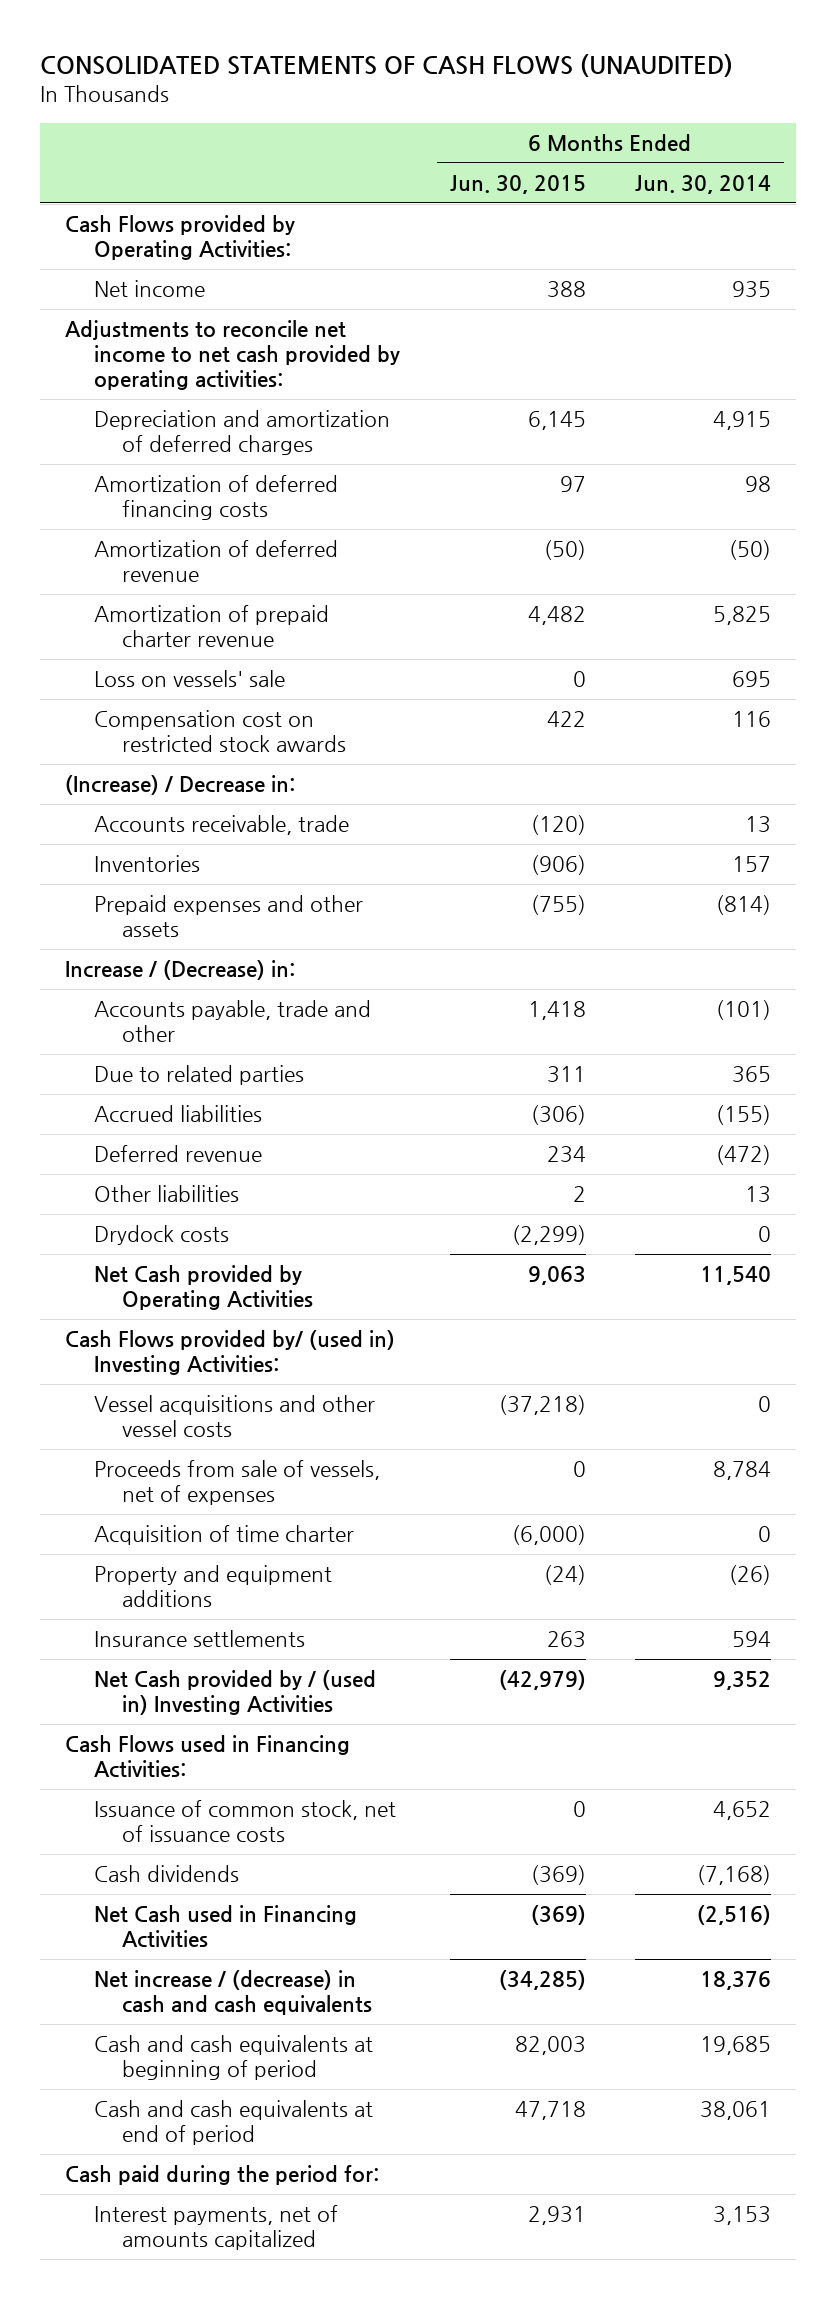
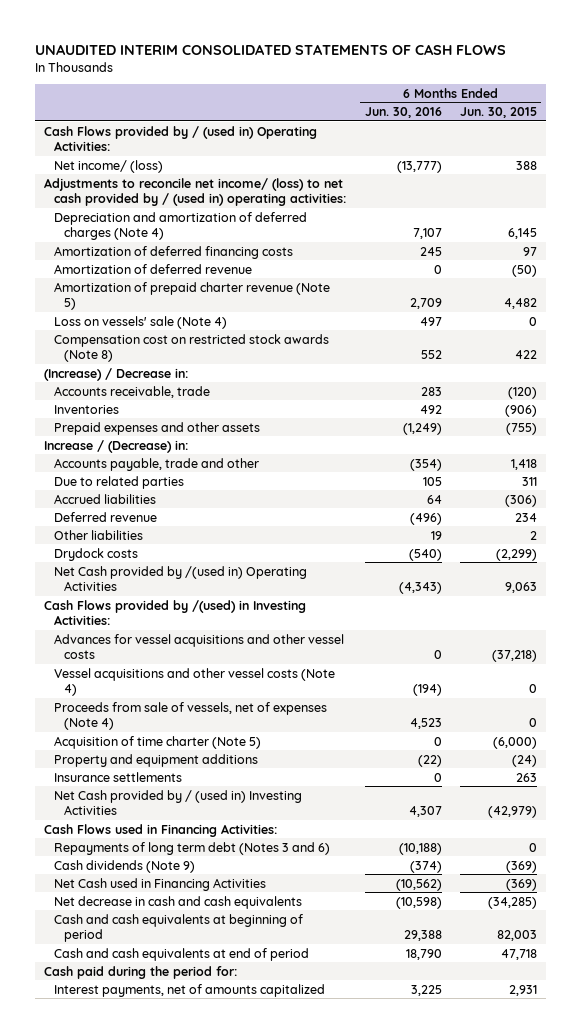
[40,54,734,78] CONSOLIDATED STATEMENTS OF CASH FLOWS (UNAUDITED) -> [35,43,507,55] UNAUDITED INTERIM CONSOLIDATED STATEMENTS OF CASH FLOWS
[635,175,772,195] Jun. 30, 2014 -> none
none -> [364,107,442,119] Jun. 30, 2016
[65,215,296,261] Cash Flows provided by Operating Activities: -> [44,125,318,151] Cash Flows provided by / (used in) Operating Activities:
[93,280,205,298] Net income -> [54,159,164,173] Net income/ (loss)
[65,320,400,391] Adjustments to reconcile net income to net cash provided by operating activities: -> [44,177,347,206] Adjustments to reconcile net income/ (loss) to net cash provided by / (used in) operating activities:
[93,410,390,456] Depreciation and amortization of deferred charges -> [54,211,308,240] Depreciation and amortization of deferred charges (Note 4)
[93,605,329,648] Amortization of prepaid charter revenue -> [54,281,331,310] Amortization of prepaid charter revenue (Note 5)
[93,670,285,688] Loss on vessels' sale -> [54,315,228,329] Loss on vessels' sale (Note 4)
[93,710,346,753] Compensation cost on restricted stock awards -> [54,333,330,362] Compensation cost on restricted stock awards (Note 8)
[93,1265,313,1311] Net Cash provided by Operating Activities -> [54,565,308,591] Net Cash provided by /(used in) Operating Activities
[65,1330,396,1376] Cash Flows provided by/ (used in) Investing Activities: -> [44,599,307,625] Cash Flows provided by /(used) in Investing Activities:
none -> [54,633,345,659] Advances for vessel acquisitions and other vessel costs
[93,1395,375,1438] Vessel acquisitions and other vessel costs -> [54,667,336,696] Vessel acquisitions and other vessel costs (Note 4)
[498,1395,586,1416] (37,218) -> [528,683,537,693] 0
[93,1460,380,1506] Proceeds from sale of vessels, net of expenses -> [54,701,328,730] Proceeds from sale of vessels, net of expenses (Note 4)
[93,1525,354,1546] Acquisition of time charter -> [54,735,262,749] Acquisition of time charter (Note 5)
[93,1800,396,1843] Issuance of common stock, net of issuance costs -> none
none -> [54,841,331,855] Repayments of long term debt (Notes 3 and 6)
[93,1865,239,1883] Cash dividends -> [54,859,196,873] Cash dividends (Note 9)
[93,1970,372,2016] Net increase / (decrease) in cash and cash equivalents -> [54,895,303,909] Net decrease in cash and cash equivalents

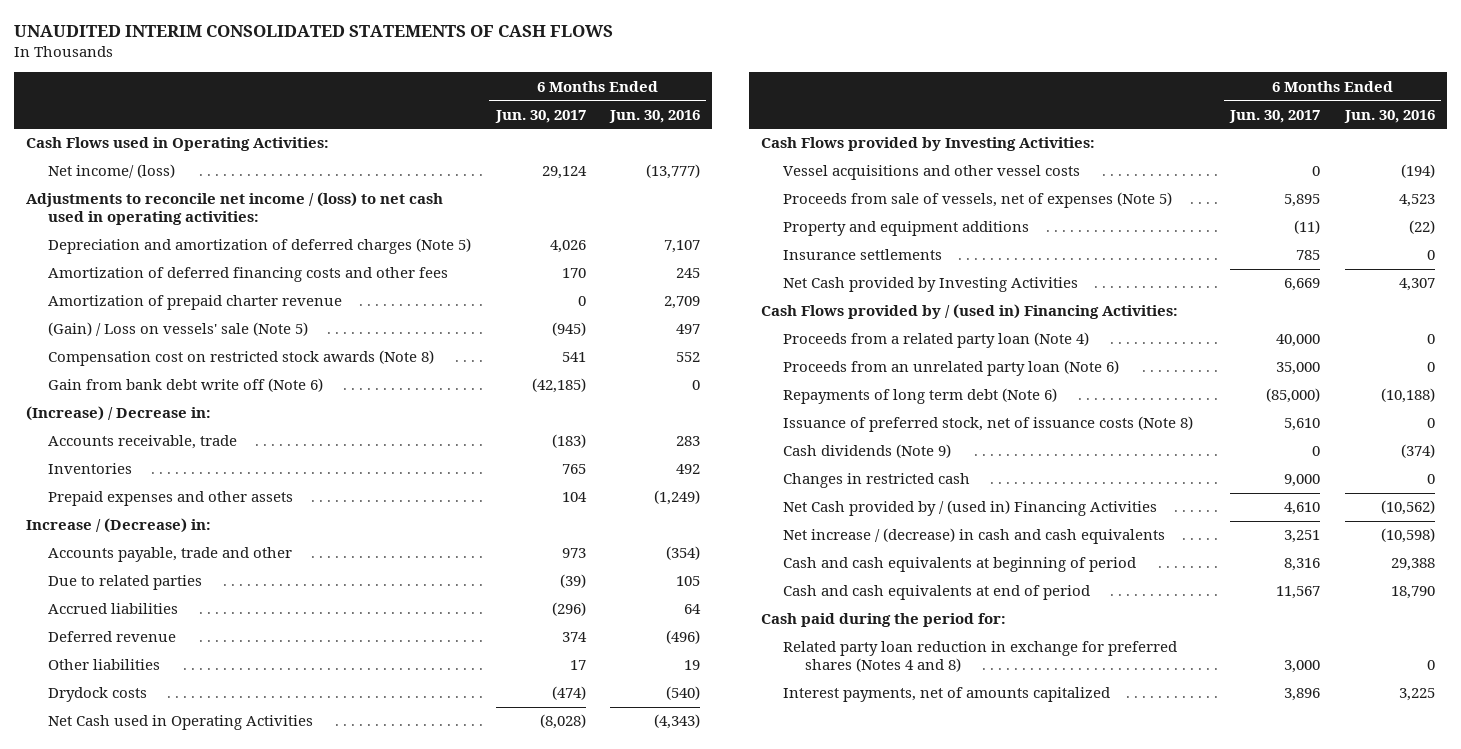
[459,107,537,119] Jun. 30, 2015 -> none
none -> [494,109,586,123] Jun. 30, 2017
[44,125,318,151] Cash Flows provided by / (used in) Operating Activities: -> [26,137,330,152] Cash Flows used in Operating Activities:
[54,263,253,274] Amortization of deferred revenue -> none
[44,177,347,206] Adjustments to reconcile net income/ (loss) to net cash provided by / (used in) operating activities: -> [26,192,444,225] Adjustments to reconcile net income / (loss) to net cash used in operating activities:
[54,211,308,240] Depreciation and amortization of deferred charges (Note 4) -> [48,238,472,255] Depreciation and amortization of deferred charges (Note 5)
[54,245,294,259] Amortization of deferred financing costs -> [48,267,449,283] Amortization of deferred financing costs and other fees
[54,281,331,310] Amortization of prepaid charter revenue (Note 5) -> [48,295,343,311] Amortization of prepaid charter revenue
[54,315,228,329] Loss on vessels' sale (Note 4) -> [48,322,309,337] (Gain) / Loss on vessels' sale (Note 5)
none -> [48,378,324,393] Gain from bank debt write off (Note 6)
[54,633,345,659] Advances for vessel acquisitions and other vessel costs -> none
[54,735,262,749] Acquisition of time charter (Note 5) -> none
[54,565,308,591] Net Cash provided by /(used in) Operating Activities -> [48,715,314,731] Net Cash used in Operating Activities
[44,599,307,625] Cash Flows provided by /(used) in Investing Activities: -> [761,137,1096,152] Cash Flows provided by Investing Activities:
[54,667,336,696] Vessel acquisitions and other vessel costs (Note 4) -> [783,165,1081,181] Vessel acquisitions and other vessel costs
[54,701,328,730] Proceeds from sale of vessels, net of expenses (Note 4) -> [783,192,1173,209] Proceeds from sale of vessels, net of expenses (Note 5)
[54,789,303,815] Net Cash provided by / (used in) Investing Activities -> [783,277,1079,293] Net Cash provided by Investing Activities
[44,823,278,837] Cash Flows used in Financing Activities: -> [761,304,1179,320] Cash Flows provided by / (used in) Financing Activities:
none -> [783,332,1090,349] Proceeds from a related party loan (Note 4)
none -> [783,360,1120,377] Proceeds from an unrelated party loan (Note 6)
[54,841,331,855] Repayments of long term debt (Notes 3 and 6) -> [783,388,1058,405] Repayments of long term debt (Note 6)
none -> [783,416,1194,433] Issuance of preferred stock, net of issuance costs (Note 8)
none -> [783,473,971,489] Changes in restricted cash
[54,877,267,891] Net Cash used in Financing Activities -> [783,500,1158,517] Net Cash provided by / (used in) Financing Activities
[54,895,303,909] Net decrease in cash and cash equivalents -> [783,528,1166,545] Net increase / (decrease) in cash and cash equivalents
none -> [783,641,1178,672] Related party loan reduction in exchange for preferred shares (Notes 4 and 8)

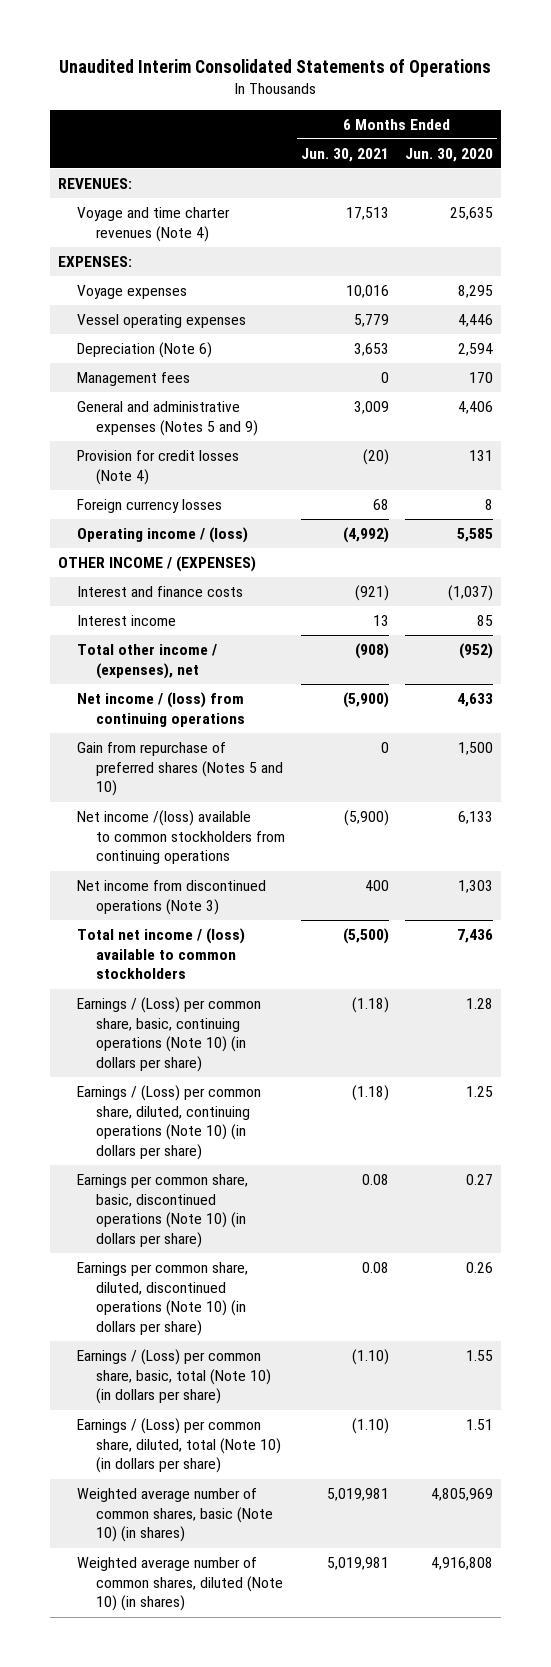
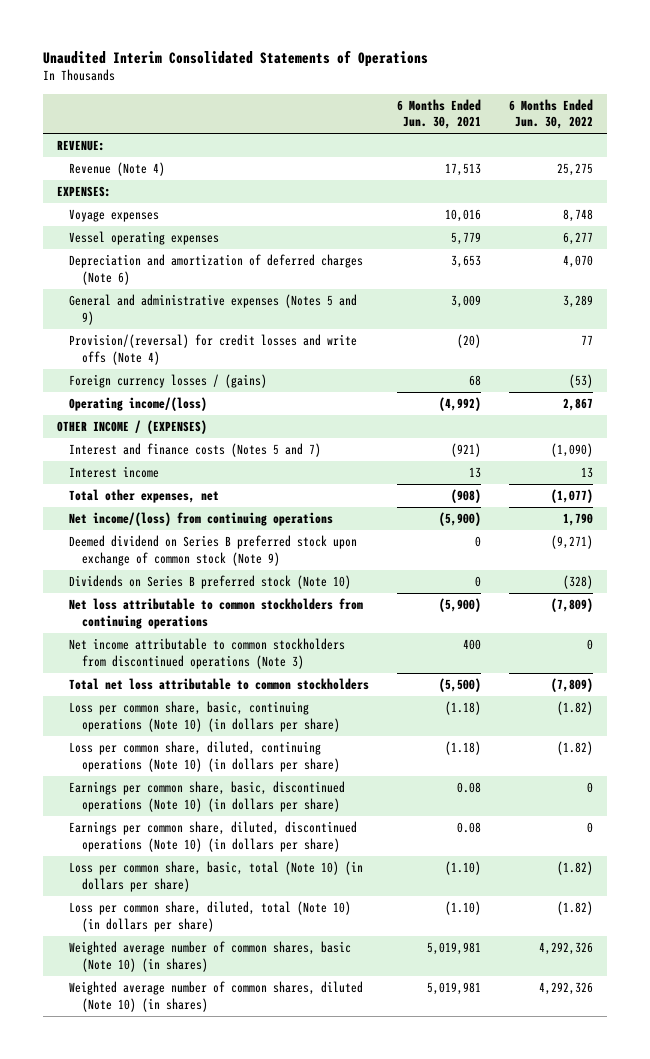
[405,147,494,162] Jun. 30, 2020 -> none
none -> [509,98,594,130] 6 Months Ended Jun. 30, 2022
[57,178,132,190] REVENUES: -> [56,140,105,152] REVENUE:
[76,207,230,242] Voyage and time charter revenues (Note 4) -> [69,162,166,177] Revenue (Note 4)
[76,372,190,387] Management fees -> none
[76,342,212,359] Depreciation (Note 6) -> [69,254,364,285] Depreciation and amortization of deferred charges (Note 6)
[76,450,239,485] Provision for credit losses (Note 4) -> [69,334,358,365] Provision/(reversal) for credit losses and write offs (Note 4)
[76,499,222,514] Foreign currency losses -> [69,374,268,389] Foreign currency losses / (gains)
[76,527,248,544] Operating income / (loss) -> [69,397,208,412] Operating income/(loss)
[76,586,243,598] Interest and finance costs -> [69,443,322,458] Interest and finance costs (Notes 5 and 7)
[76,742,284,797] Gain from repurchase of preferred shares (Notes 5 and 10) -> none
[76,644,217,679] Total other income / (expenses), net -> [69,489,220,504] Total other expenses, net
[76,692,246,727] Net income / (loss) from continuing operations -> [69,512,334,527] Net income/(loss) from continuing operations
none -> [69,535,358,566] Deemed dividend on Series B preferred stock upon exchange of common stock (Note 9)
none -> [69,575,352,590] Dividends on Series B preferred stock (Note 10)
[76,810,286,865] Net income /(loss) available to common stockholders from continuing operations -> [69,598,364,629] Net loss attributable to common stockholders from continuing operations
[76,880,266,915] Net income from discontinued operations (Note 3) -> [69,638,346,669] Net income attributable to common stockholders from discontinued operations (Note 3)
[76,928,245,980] Total net income / (loss) available to common stockholders -> [69,678,370,691] Total net loss attributable to common stockholders
[76,997,261,1073] Earnings / (Loss) per common share, basic, continuing operations (Note 10) (in dollars per share) -> [69,701,340,732] Loss per common share, basic, continuing operations (Note 10) (in dollars per share)
[76,1085,261,1161] Earnings / (Loss) per common share, diluted, continuing operations (Note 10) (in dollars per share) -> [69,741,340,772] Loss per common share, diluted, continuing operations (Note 10) (in dollars per share)
[76,1349,272,1405] Earnings / (Loss) per common share, basic, total (Note 10) (in dollars per share) -> [69,861,364,892] Loss per common share, basic, total (Note 10) (in dollars per share)
[76,1418,282,1474] Earnings / (Loss) per common share, diluted, total (Note 10) (in dollars per share) -> [69,901,352,932] Loss per common share, diluted, total (Note 10) (in dollars per share)

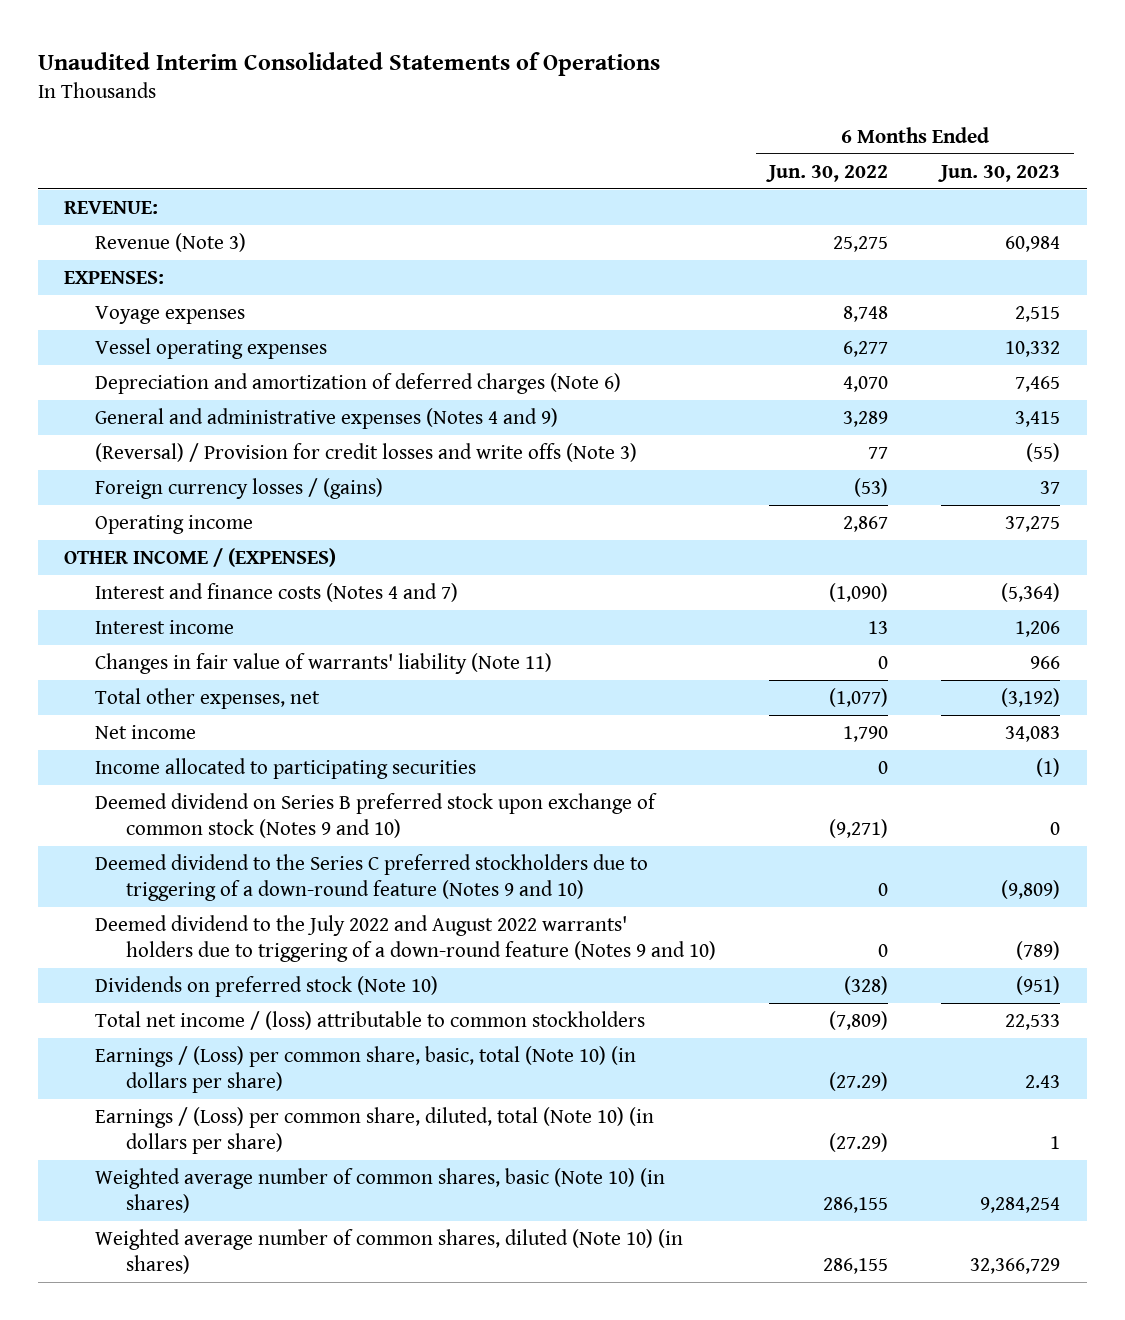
[397,98,482,130] 6 Months Ended Jun. 30, 2021 -> none
none -> [938,164,1061,182] Jun. 30, 2023
[69,162,166,177] Revenue (Note 4) -> [95,232,247,252] Revenue (Note 3)
[69,294,358,325] General and administrative expenses (Notes 5 and 9) -> [95,407,559,429] General and administrative expenses (Notes 4 and 9)
[69,334,358,365] Provision/(reversal) for credit losses and write offs (Note 4) -> [95,442,638,462] (Reversal) / Provision for credit losses and write offs (Note 3)
[69,397,208,412] Operating income/(loss) -> [95,514,254,534] Operating income
[69,443,322,458] Interest and finance costs (Notes 5 and 7) -> [95,582,459,602] Interest and finance costs (Notes 4 and 7)
none -> [95,652,553,674] Changes in fair value of warrants' liability (Note 11)
[69,598,364,629] Net loss attributable to common stockholders from continuing operations -> none
[69,638,346,669] Net income attributable to common stockholders from discontinued operations (Note 3) -> none
[69,701,340,732] Loss per common share, basic, continuing operations (Note 10) (in dollars per share) -> none
[69,741,340,772] Loss per common share, diluted, continuing operations (Note 10) (in dollars per share) -> none
[69,781,346,812] Earnings per common share, basic, discontinued operations (Note 10) (in dollars per share) -> none
[69,821,358,852] Earnings per common share, diluted, discontinued operations (Note 10) (in dollars per share) -> none
[69,512,334,527] Net income/(loss) from continuing operations -> [95,724,197,739] Net income
none -> [95,757,477,779] Income allocated to participating securities
[69,535,358,566] Deemed dividend on Series B preferred stock upon exchange of common stock (Note 9) -> [95,792,658,839] Deemed dividend on Series B preferred stock upon exchange of common stock (Notes 9 and 10)
none -> [95,853,649,902] Deemed dividend to the Series C preferred stockholders due to triggering of a down-round feature (Notes 9 and 10)
none -> [95,914,716,963] Deemed dividend to the July 2022 and August 2022 warrants' holders due to triggering of a down-round feature (Notes 9 and 10)
[69,575,352,590] Dividends on Series B preferred stock (Note 10) -> [95,975,439,997] Dividends on preferred stock (Note 10)
[69,678,370,691] Total net loss attributable to common stockholders -> [95,1010,646,1030] Total net income / (loss) attributable to common stockholders
[69,861,364,892] Loss per common share, basic, total (Note 10) (in dollars per share) -> [95,1045,637,1094] Earnings / (Loss) per common share, basic, total (Note 10) (in dollars per share)
[557,861,594,876] (1.82) -> [829,1072,889,1092] (27.29)
[69,901,352,932] Loss per common share, diluted, total (Note 10) (in dollars per share) -> [95,1106,655,1155] Earnings / (Loss) per common share, diluted, total (Note 10) (in dollars per share)
[557,901,594,916] (1.82) -> [829,1133,889,1153] (27.29)
[539,942,594,956] 4,292,326 -> [823,1197,889,1214] 286,155
[539,982,594,996] 4,292,326 -> [823,1258,889,1275] 286,155

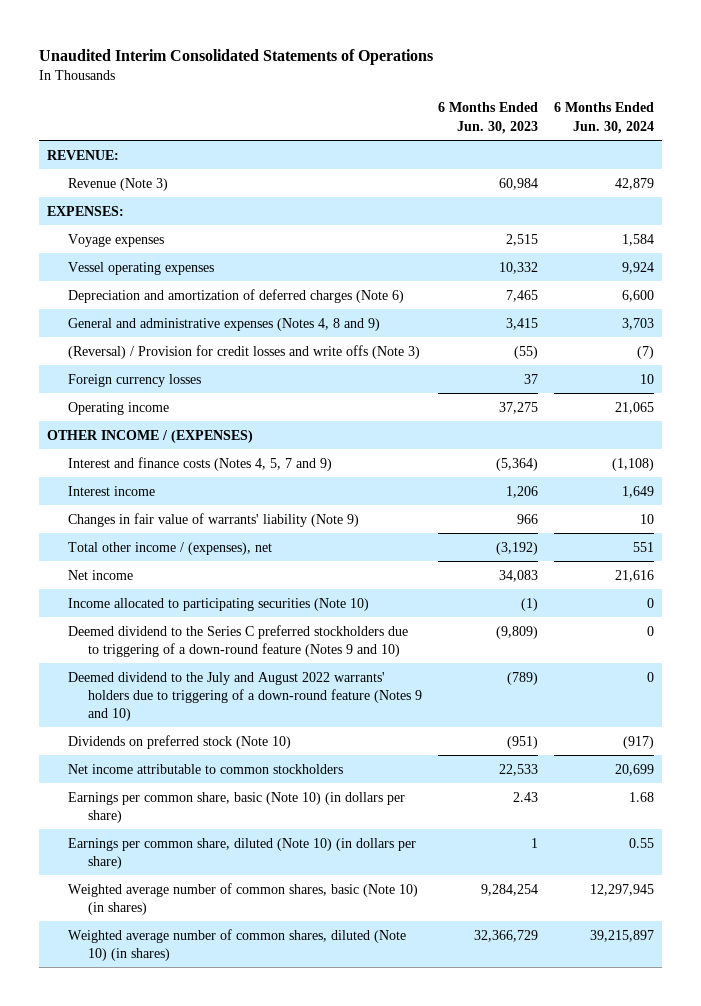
[766,164,889,182] Jun. 30, 2022 -> none
none -> [554,102,655,134] 6 Months Ended Jun. 30, 2024
[95,407,559,429] General and administrative expenses (Notes 4 and 9) -> [67,317,380,331] General and administrative expenses (Notes 4, 8 and 9)
[95,477,384,499] Foreign currency losses / (gains) -> [67,373,201,387] Foreign currency losses
[95,582,459,602] Interest and finance costs (Notes 4 and 7) -> [67,456,332,471] Interest and finance costs (Notes 4, 5, 7 and 9)
[95,652,553,674] Changes in fair value of warrants' liability (Note 11) -> [67,512,359,527] Changes in fair value of warrants' liability (Note 9)
[95,687,321,709] Total other expenses, net -> [67,541,272,555] Total other income / (expenses), net
[95,792,658,839] Deemed dividend on Series B preferred stock upon exchange of common stock (Notes 9 and 10) -> none
[95,757,477,779] Income allocated to participating securities -> [67,597,369,611] Income allocated to participating securities (Note 10)
[95,914,716,963] Deemed dividend to the July 2022 and August 2022 warrants' holders due to triggering of a down-round feature (Notes 9 and 10) -> [67,671,423,722] Deemed dividend to the July and August 2022 warrants' holders due to triggering of a down-round feature (Notes 9 and 10)
[95,1010,646,1030] Total net income / (loss) attributable to common stockholders -> [67,763,343,774] Net income attributable to common stockholders
[95,1045,637,1094] Earnings / (Loss) per common share, basic, total (Note 10) (in dollars per share) -> [67,791,405,823] Earnings per common share, basic (Note 10) (in dollars per share)
[95,1106,655,1155] Earnings / (Loss) per common share, diluted, total (Note 10) (in dollars per share) -> [67,837,416,869] Earnings per common share, diluted (Note 10) (in dollars per share)

